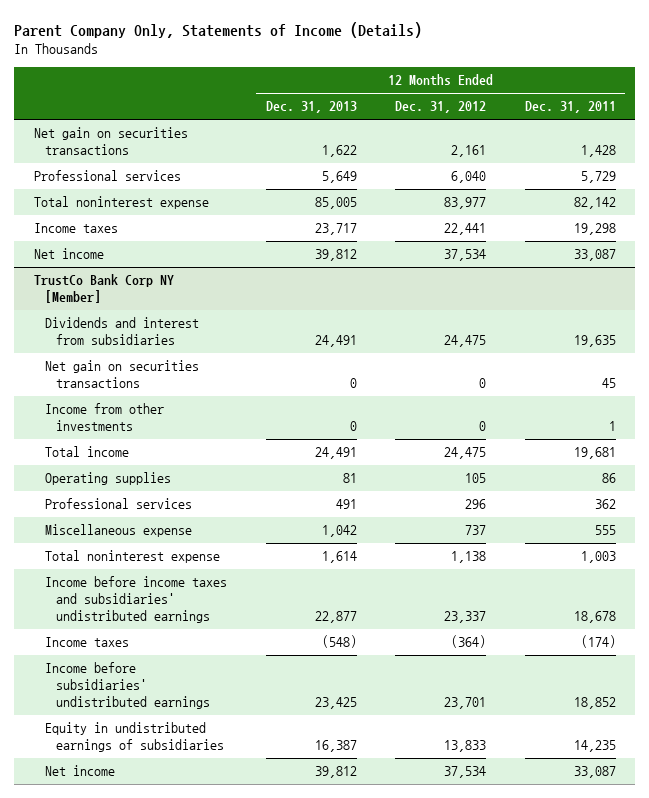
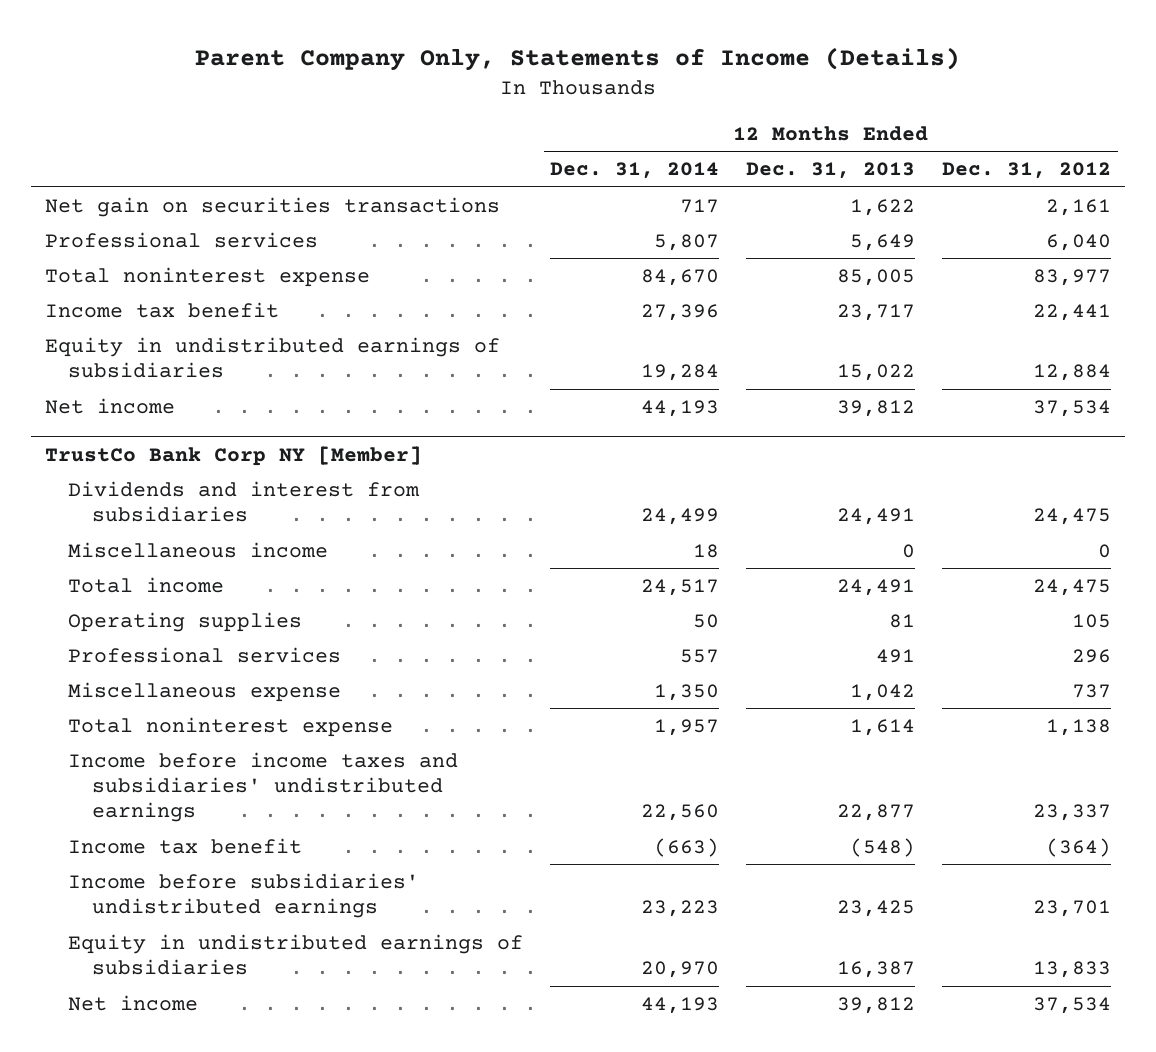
[524,101,616,114] Dec. 31, 2011 -> none
none -> [550,162,720,180] Dec. 31, 2014
[33,223,118,234] Income taxes -> [44,301,279,318] Income tax benefit
none -> [44,336,500,379] Equity in undistributed earnings of subsidiaries
[45,360,200,389] Net gain on securities transactions -> none
[45,403,165,432] Income from other investments -> none
none -> [68,541,329,558] Miscellaneous income
[45,637,130,648] Income taxes -> [68,837,303,854] Income tax benefit

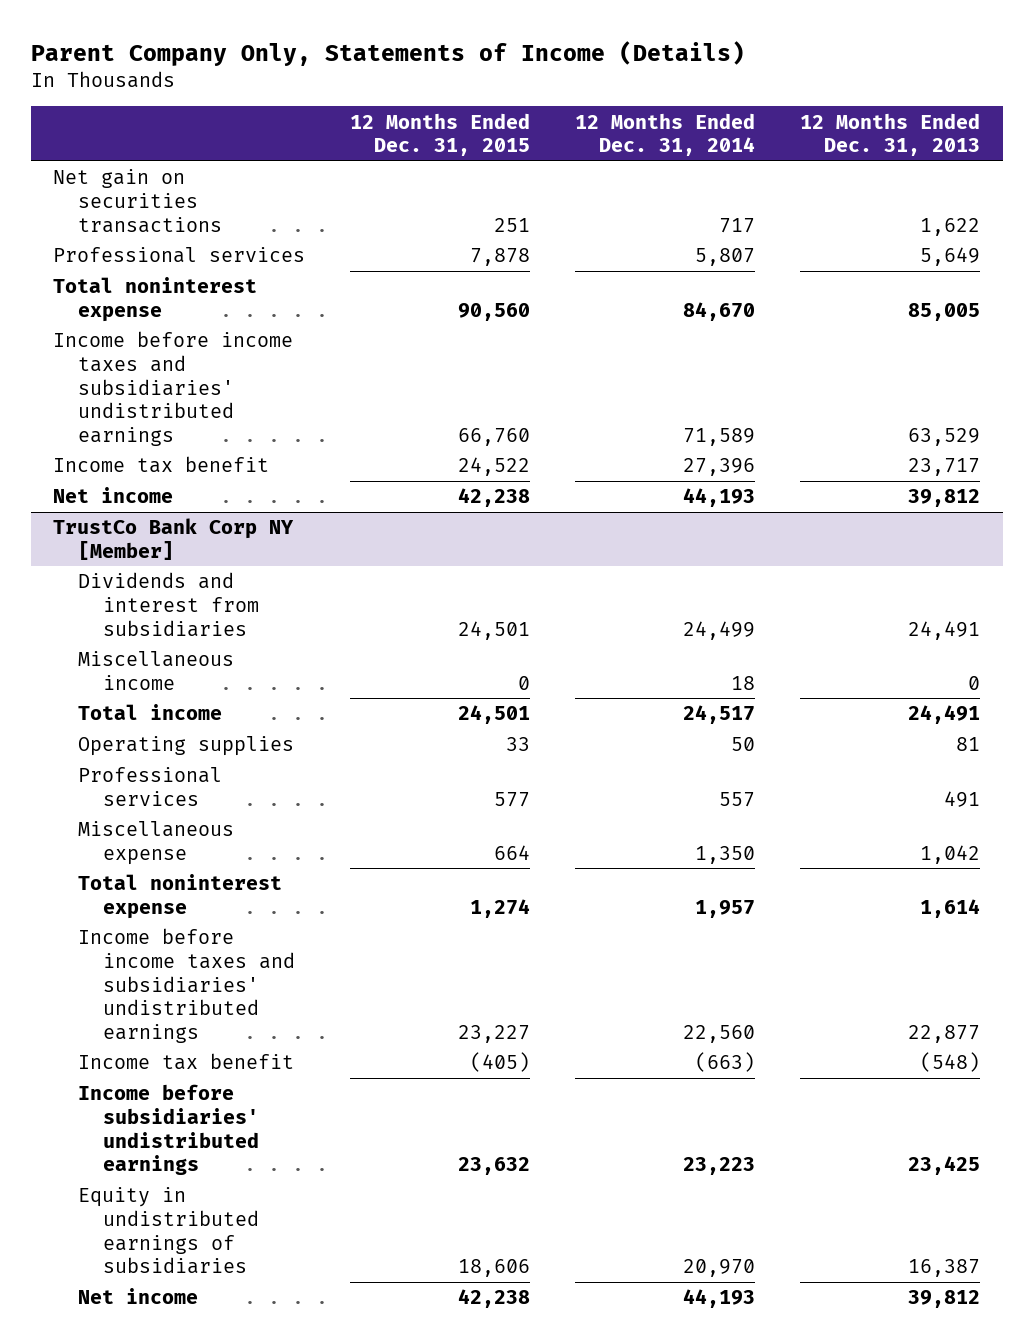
[942,162,1112,180] Dec. 31, 2012 -> none
none -> [350,112,531,157] 12 Months Ended Dec. 31, 2015
none -> [53,331,294,446] Income before income taxes and subsidiaries' undistributed earnings
[44,336,500,379] Equity in undistributed earnings of subsidiaries -> none

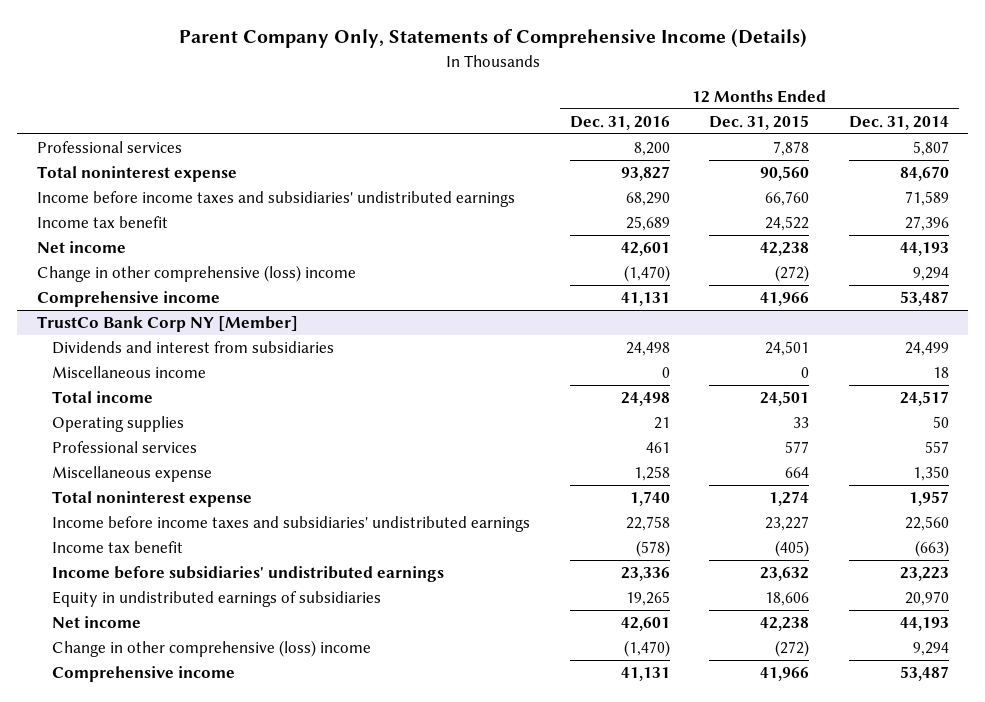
[30,40,745,66] Parent Company Only, Statements of Income (Details) -> [178,29,807,49] Parent Company Only, Statements of Comprehensive Income (Details)
[800,112,981,157] 12 Months Ended Dec. 31, 2013 -> none
none -> [569,115,670,130] Dec. 31, 2016
[53,169,223,233] Net gain on securities transactions -> none
none -> [36,265,356,283] Change in other comprehensive (loss) income
none -> [36,291,220,308] Comprehensive income
none -> [52,640,372,658] Change in other comprehensive (loss) income
none -> [52,666,236,683] Comprehensive income

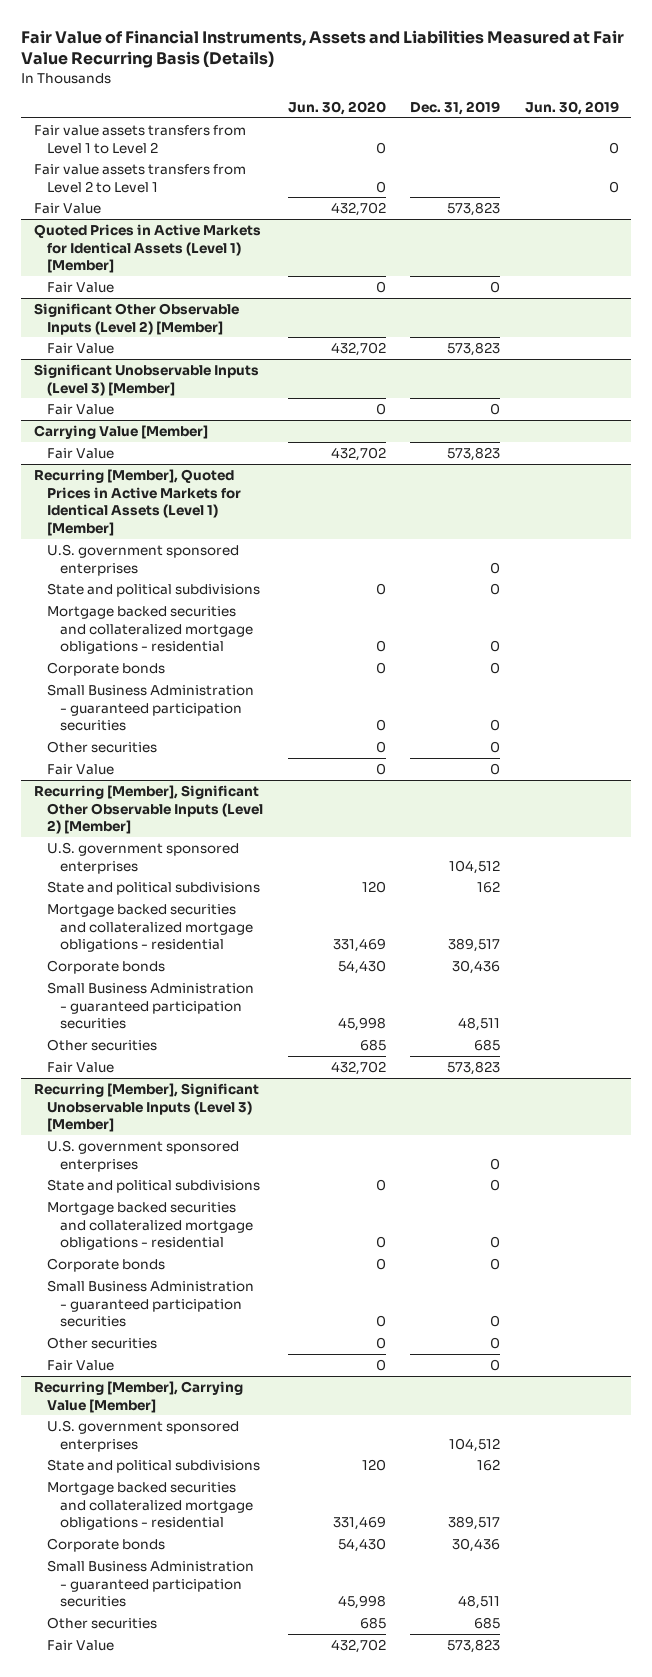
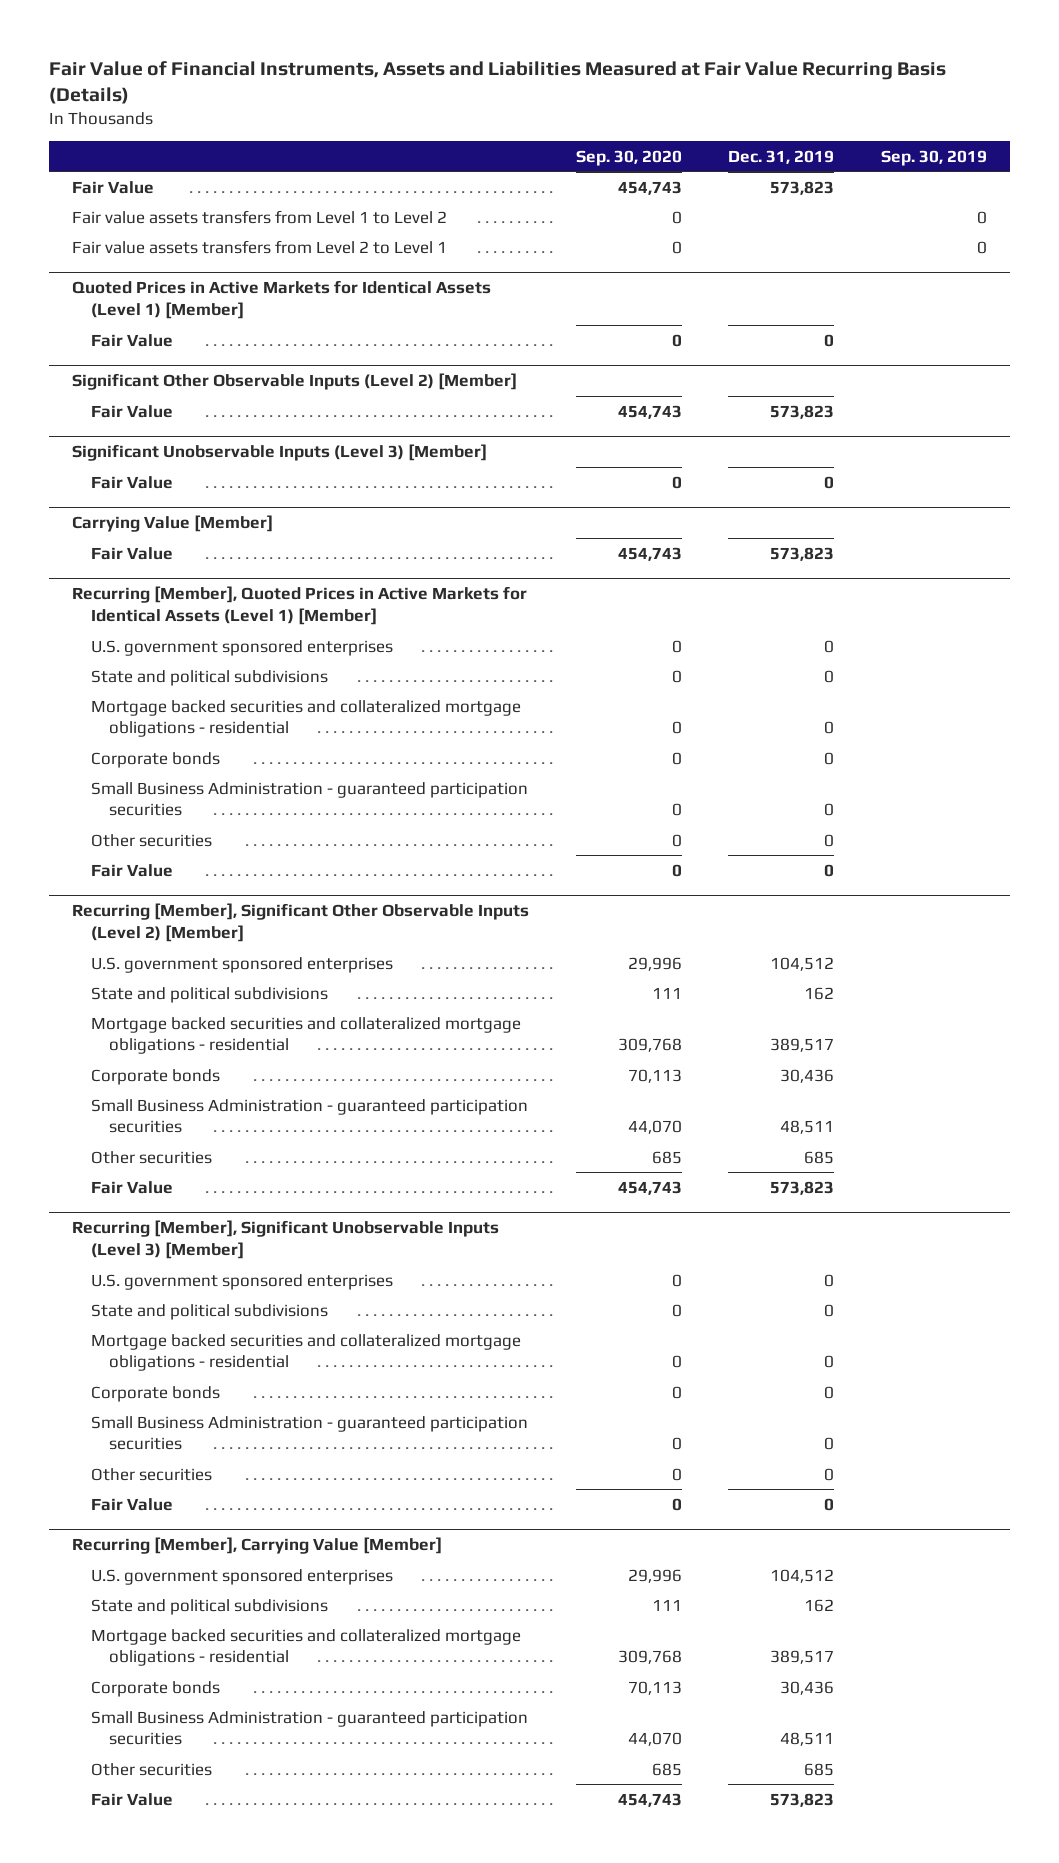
[287,101,386,116] Jun. 30, 2020 -> none
[524,101,619,116] Jun. 30, 2019 -> none
none -> [575,149,682,166] Sep. 30, 2020
none -> [881,149,988,166] Sep. 30, 2019
[33,202,101,214] Fair Value -> [72,180,155,194] Fair Value

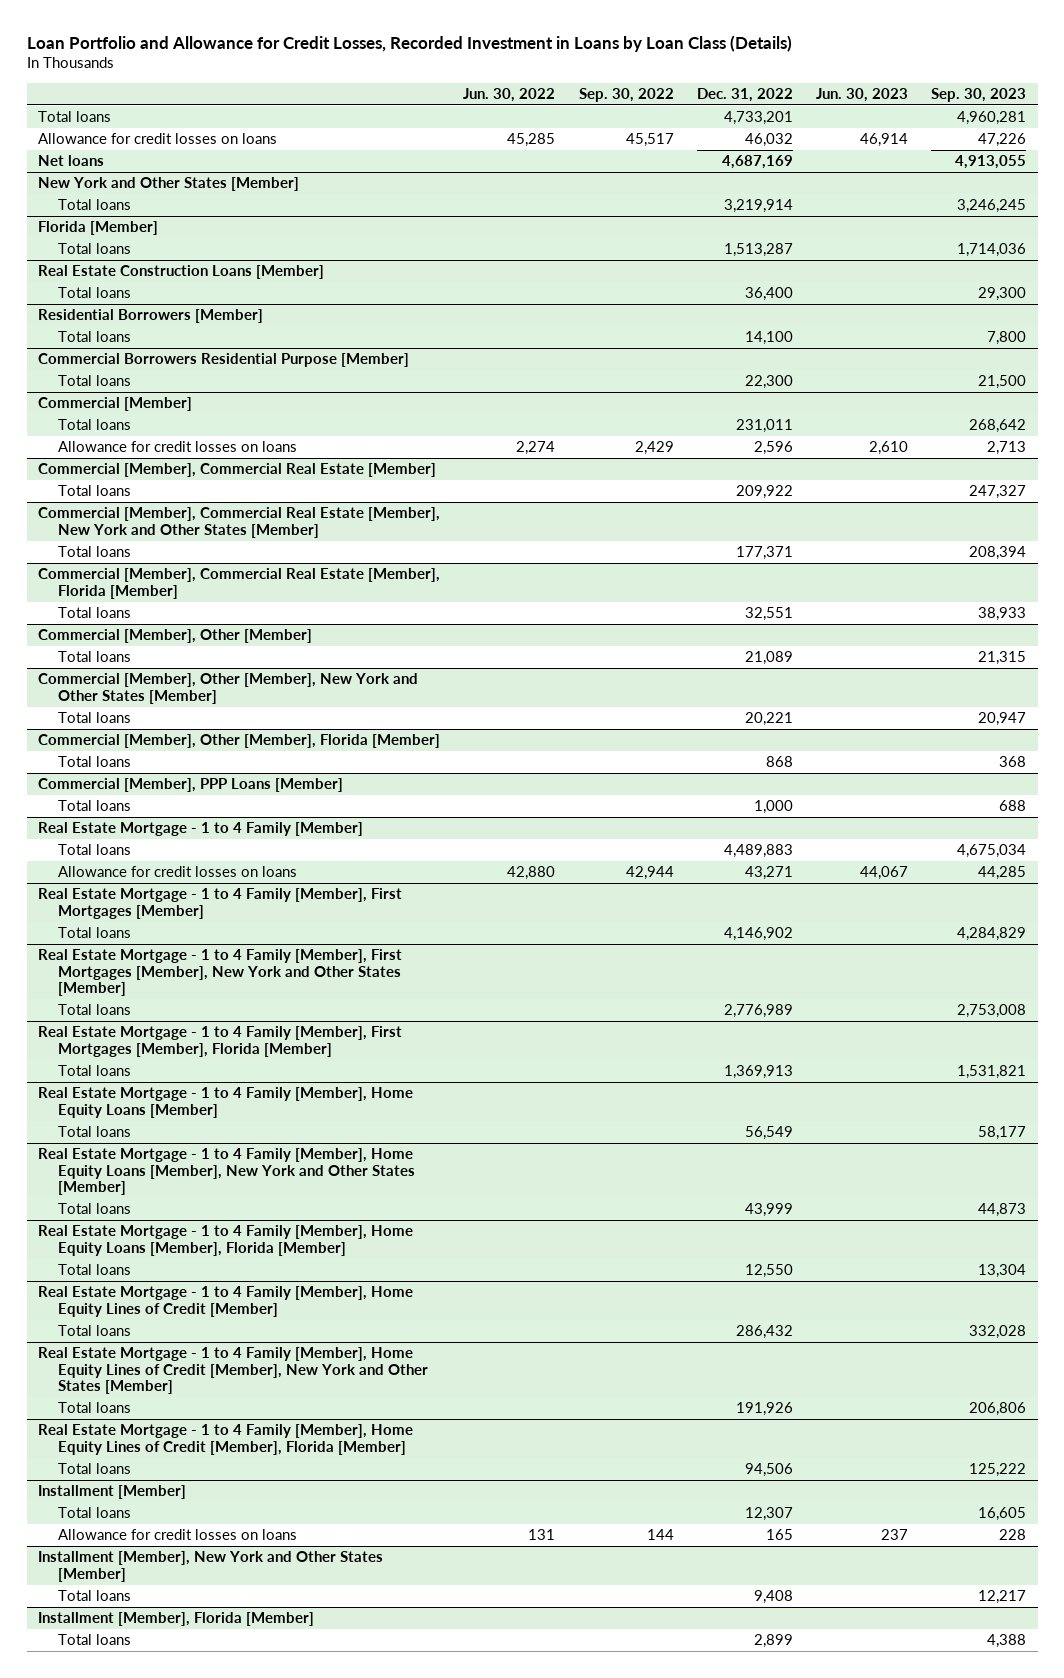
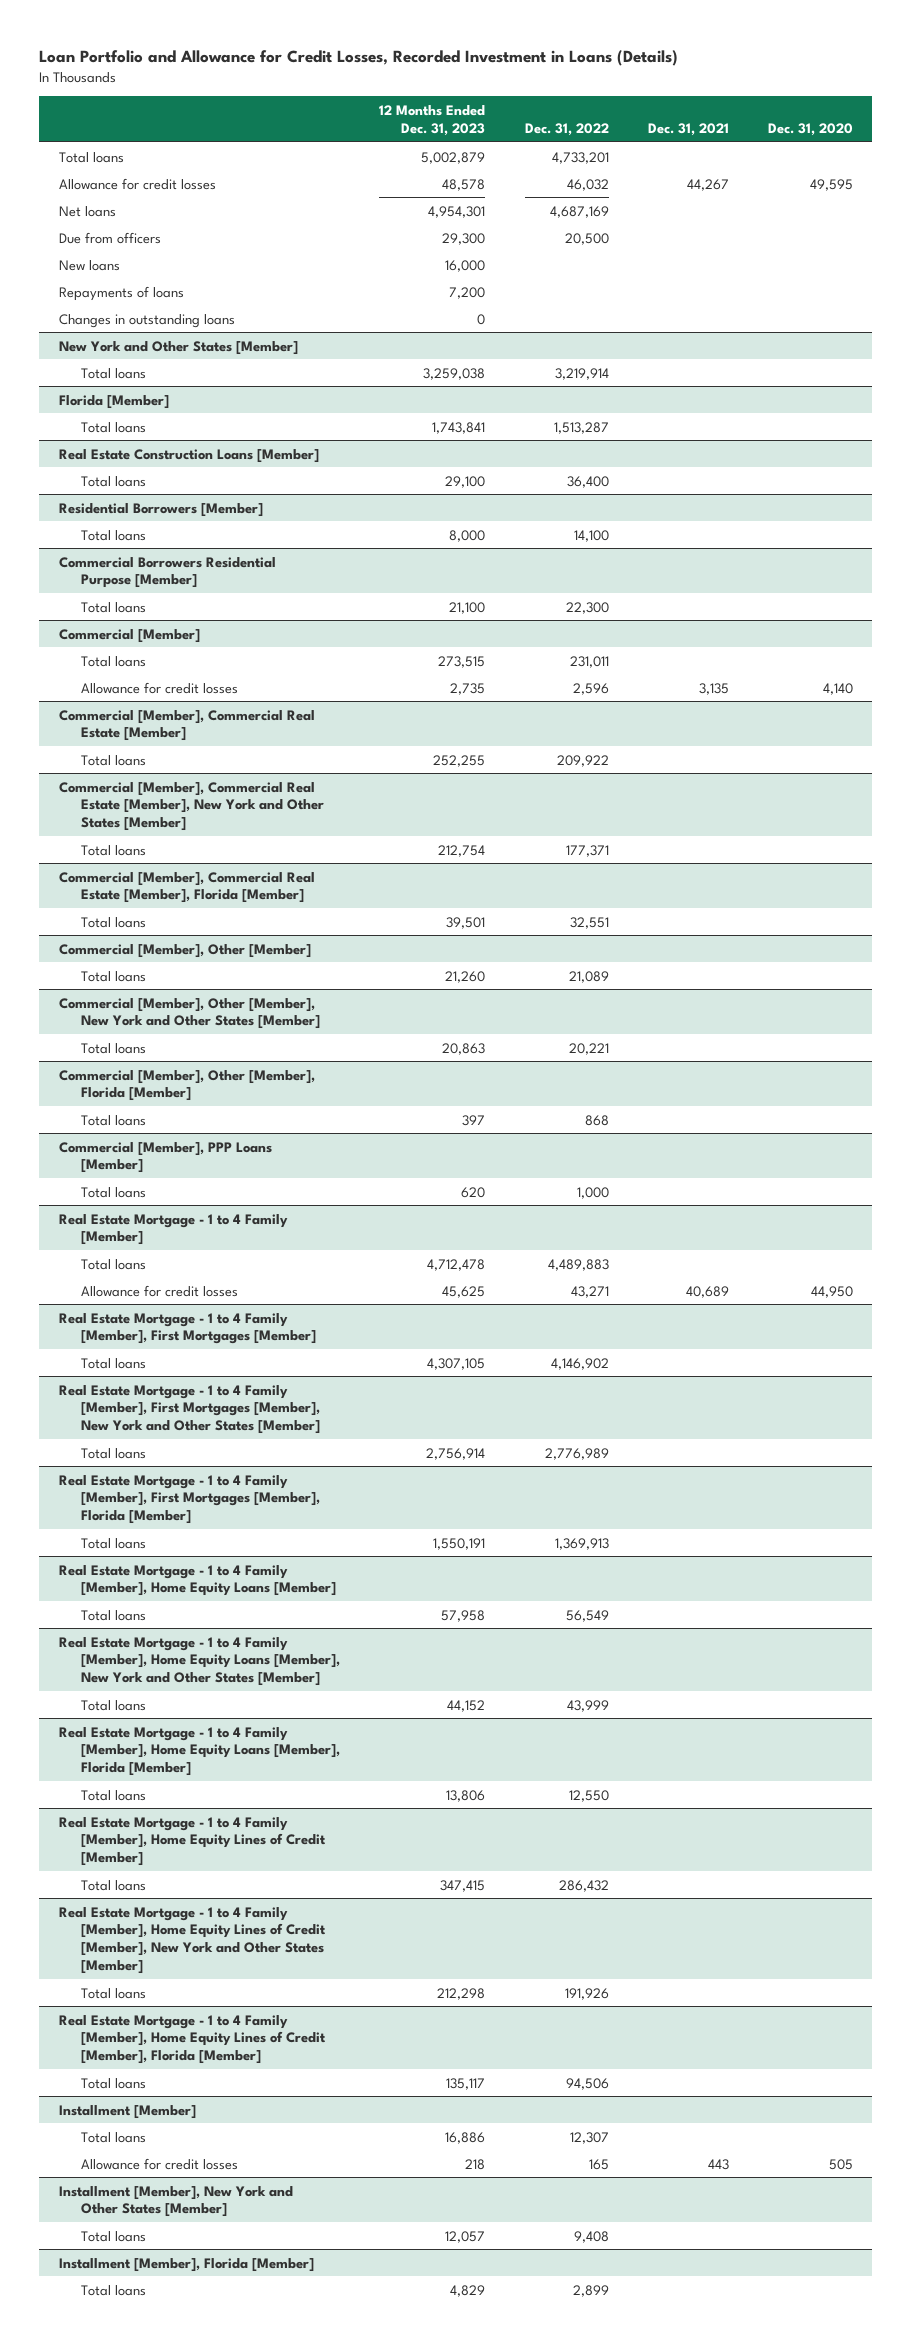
[26,34,792,52] Loan Portfolio and Allowance for Credit Losses, Recorded Investment in Loans by Loan Class (Details) -> [39,49,679,66] Loan Portfolio and Allowance for Credit Losses, Recorded Investment in Loans (Details)
[463,87,556,102] Jun. 30, 2022 -> none
[578,87,674,102] Sep. 30, 2022 -> none
[816,87,909,102] Jun. 30, 2023 -> none
[931,87,1027,102] Sep. 30, 2023 -> none
none -> [379,104,486,136] 12 Months Ended Dec. 31, 2023
none -> [647,122,729,136] Dec. 31, 2021
none -> [767,122,853,136] Dec. 31, 2020
[38,133,278,145] Allowance for credit losses on loans -> [58,177,216,190] Allowance for credit losses
none -> [58,231,161,244] Due from officers
none -> [58,259,120,271] New loans
none -> [58,285,184,301] Repayments of loans
none -> [58,313,235,328] Changes in outstanding loans
[57,441,297,453] Allowance for credit losses on loans -> [81,681,239,694] Allowance for credit losses
[57,866,297,878] Allowance for credit losses on loans -> [81,1284,239,1297] Allowance for credit losses
[57,1529,297,1541] Allowance for credit losses on loans -> [81,2157,239,2170] Allowance for credit losses

